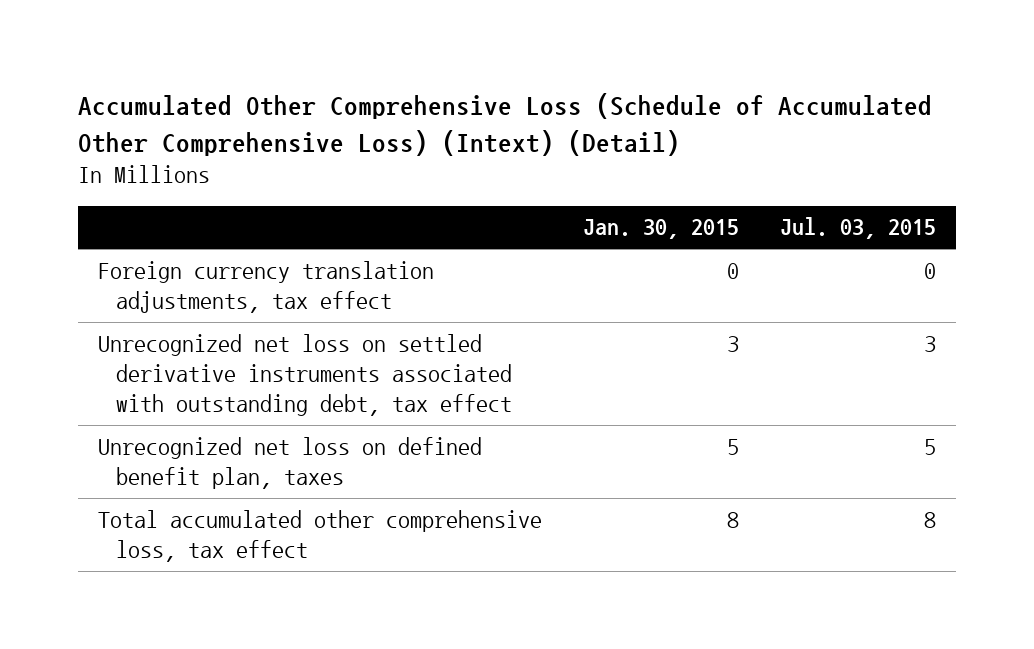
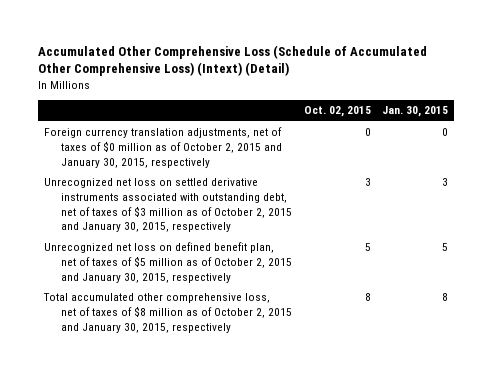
[779,217,936,240] Jul. 03, 2015 -> none
none -> [303,106,371,118] Oct. 02, 2015
[98,260,435,313] Foreign currency translation adjustments, tax effect -> [43,127,283,168] Foreign currency translation adjustments, net of taxes of $0 million as of October 2, 2015 and January 30, 2015, respectively
[98,333,512,416] Unrecognized net loss on settled derivative instruments associated with outstanding debt, tax effect -> [43,178,293,233] Unrecognized net loss on settled derivative instruments associated with outstanding debt, net of taxes of $3 million as of October 2, 2015 and January 30, 2015, respectively
[98,436,483,489] Unrecognized net loss on defined benefit plan, taxes -> [43,242,293,283] Unrecognized net loss on defined benefit plan, net of taxes of $5 million as of October 2, 2015 and January 30, 2015, respectively
[98,509,543,562] Total accumulated other comprehensive loss, tax effect -> [42,293,293,333] Total accumulated other comprehensive loss, net of taxes of $8 million as of October 2, 2015 and January 30, 2015, respectively

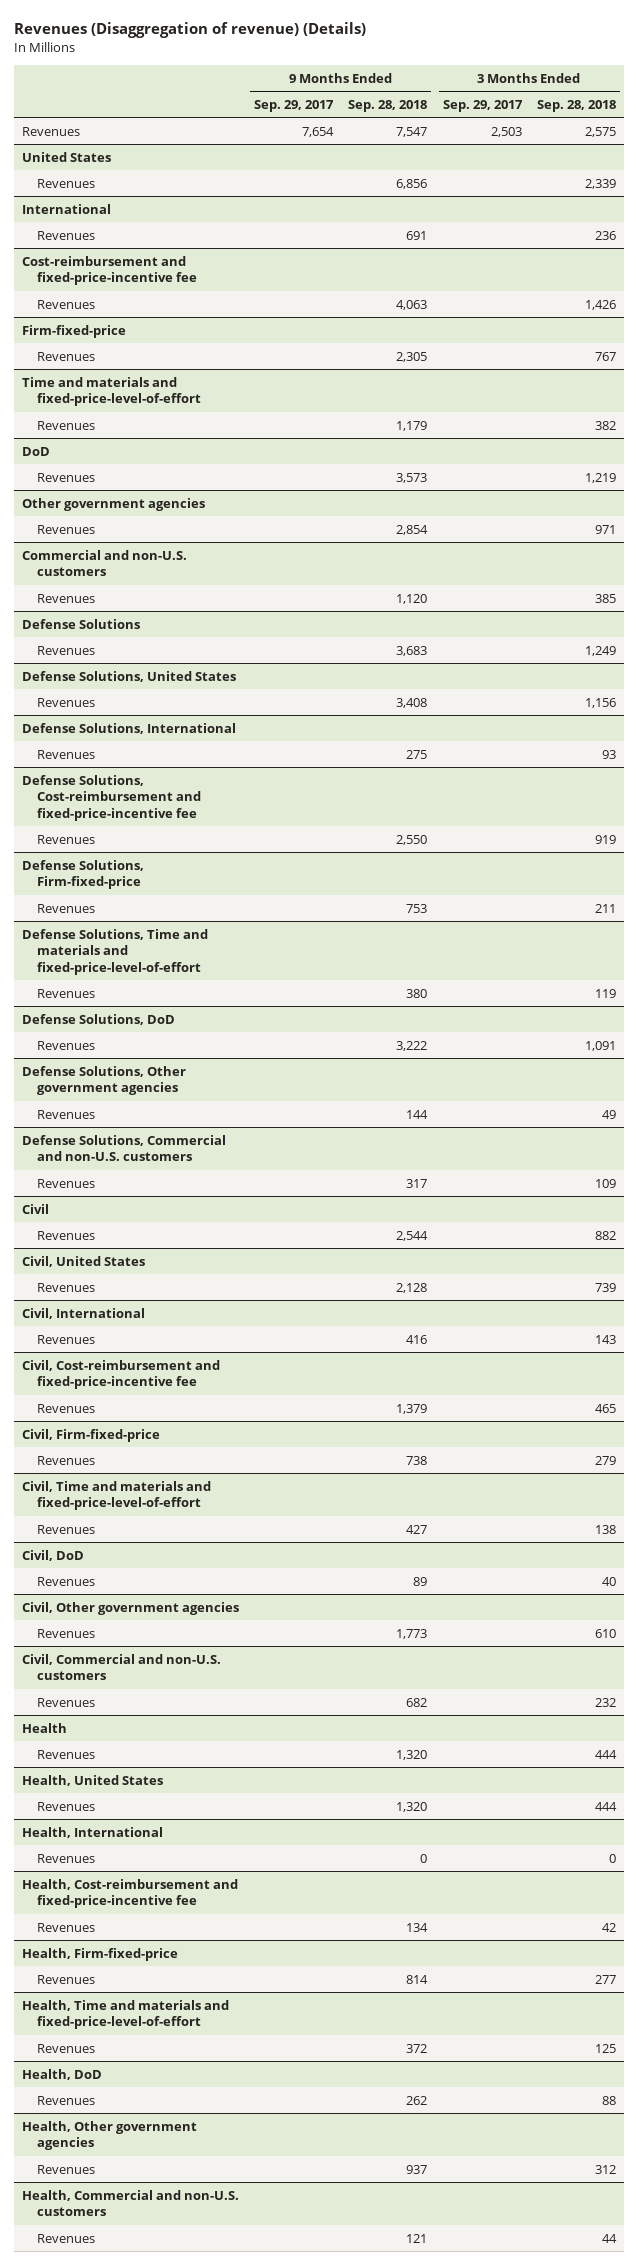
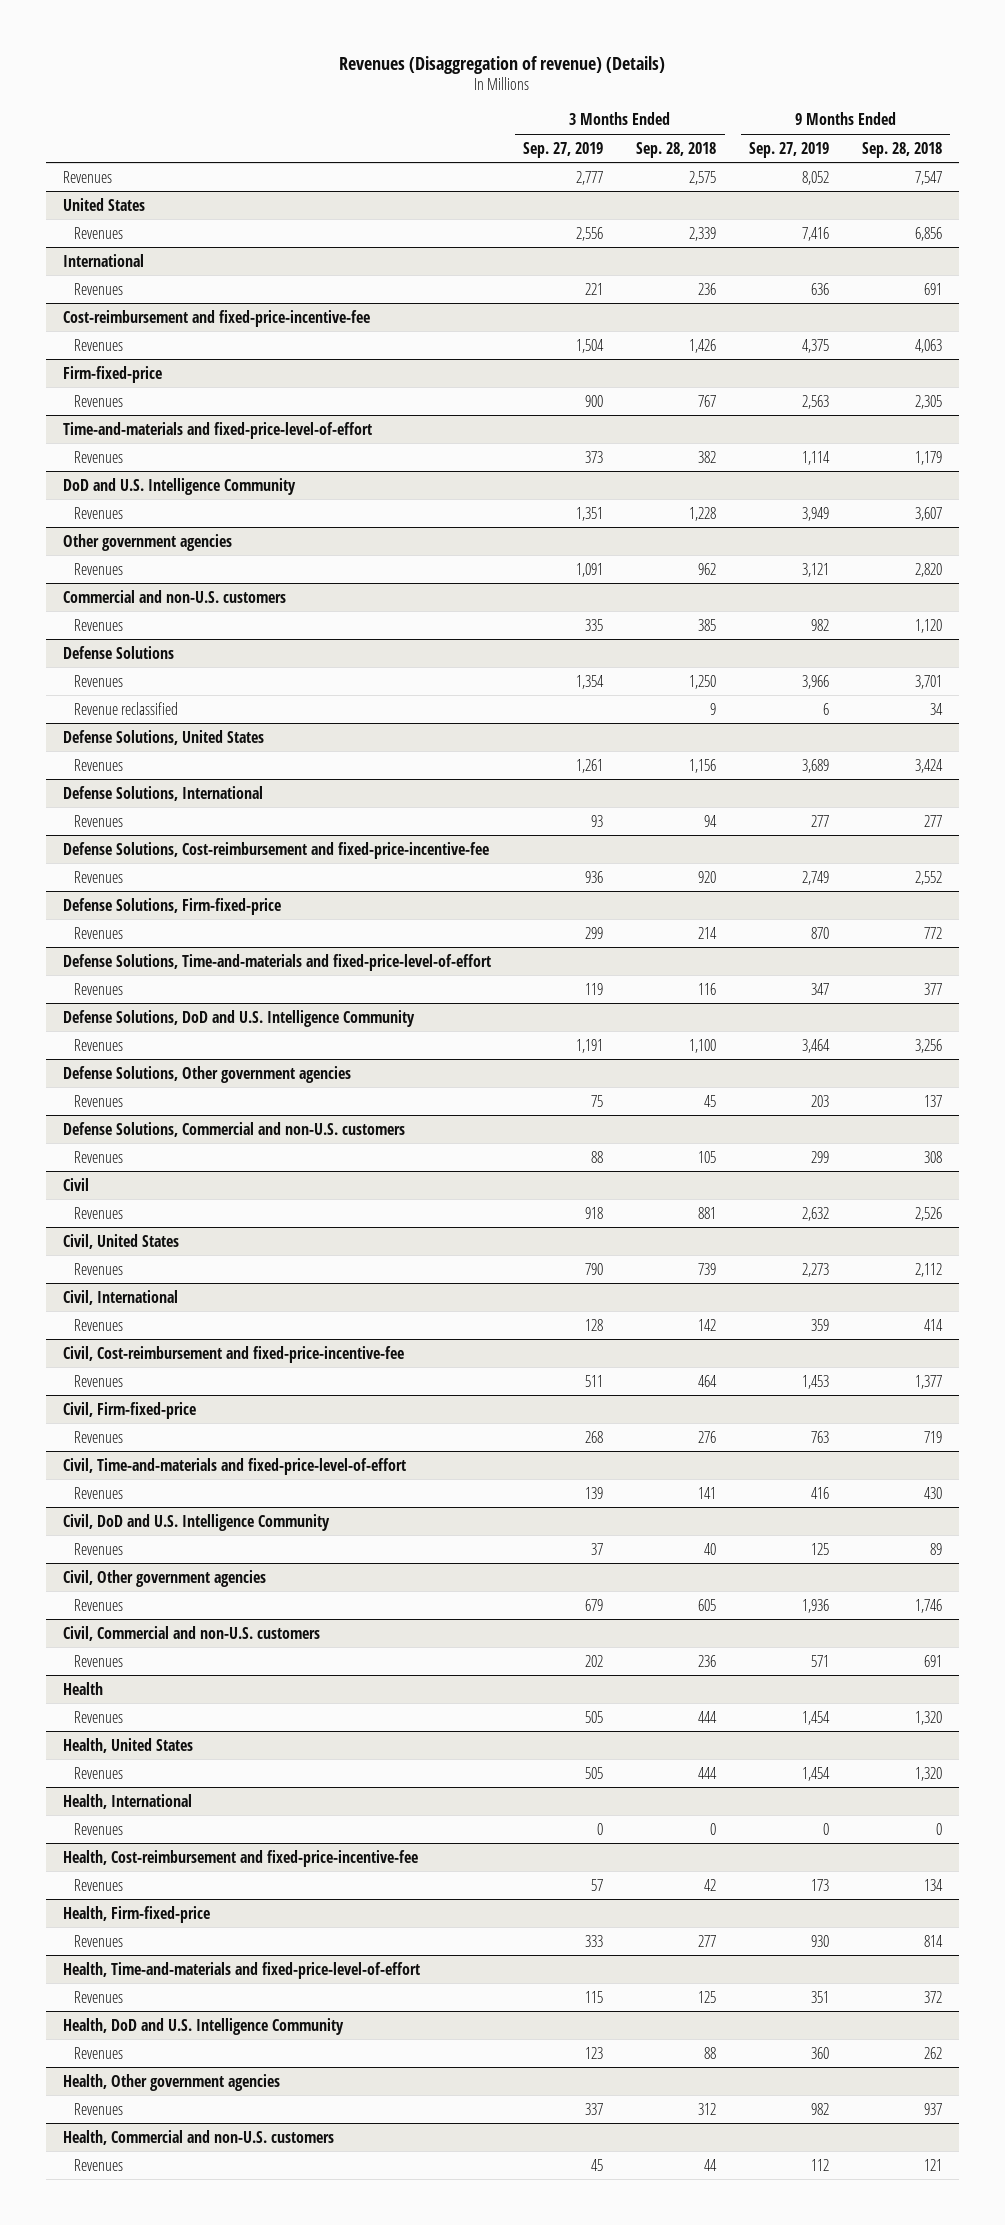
[254,99,335,112] Sep. 29, 2017 -> none
[442,99,523,112] Sep. 29, 2017 -> none
none -> [523,141,604,158] Sep. 27, 2019
none -> [749,141,830,158] Sep. 27, 2019
[21,255,198,286] Cost-reimbursement and fixed-price-incentive fee -> [62,309,370,327] Cost-reimbursement and fixed-price-incentive-fee
[21,376,202,407] Time and materials and fixed-price-level-of-effort -> [62,421,372,439] Time-and-materials and fixed-price-level-of-effort
[21,446,50,456] DoD -> none
none -> [62,477,296,495] DoD and U.S. Intelligence Community
[396,472,428,483] 3,573 -> [915,506,943,521] 3,607
[584,472,616,483] 1,219 -> [689,506,717,521] 1,228
[396,524,429,535] 2,854 -> [915,562,943,577] 2,820
[594,524,616,534] 971 -> [698,562,717,575] 962
[396,645,428,656] 3,683 -> [915,674,943,689] 3,701
[584,645,616,656] 1,249 -> [689,674,717,689] 1,250
none -> [73,701,178,715] Revenue reclassified
[396,697,428,708] 3,408 -> [915,758,944,773] 3,424
[406,749,428,759] 275 -> [924,814,943,827] 277
[601,749,616,759] 93 -> [704,814,718,827] 94
[21,774,202,821] Defense Solutions, Cost-reimbursement and fixed-price-incentive fee -> [62,841,489,859] Defense Solutions, Cost-reimbursement and fixed-price-incentive-fee
[396,834,428,845] 2,550 -> [915,870,943,885] 2,552
[594,834,616,844] 919 -> [698,870,717,883] 920
[21,1013,175,1025] Defense Solutions, DoD -> none
[406,903,428,913] 753 -> [924,926,943,939] 772
[594,903,616,913] 211 -> [698,926,718,939] 214
[21,928,208,975] Defense Solutions, Time and materials and fixed-price-level-of-effort -> [62,953,491,971] Defense Solutions, Time-and-materials and fixed-price-level-of-effort
[406,988,428,998] 380 -> [924,982,943,995] 377
[594,988,616,998] 119 -> [698,982,717,995] 116
none -> [62,1009,415,1027] Defense Solutions, DoD and U.S. Intelligence Community
[396,1040,428,1051] 3,222 -> [915,1038,943,1053] 3,256
[584,1040,616,1051] 1,091 -> [689,1038,717,1053] 1,100
[406,1109,429,1119] 144 -> [924,1094,943,1107] 137
[601,1109,616,1119] 49 -> [704,1094,717,1107] 45
[406,1178,428,1188] 317 -> [924,1150,943,1163] 308
[594,1178,616,1188] 109 -> [698,1150,717,1163] 105
[396,1230,429,1241] 2,544 -> [915,1206,943,1221] 2,526
[594,1230,616,1240] 882 -> [698,1206,717,1219] 881
[396,1282,428,1293] 2,128 -> [915,1262,943,1277] 2,112
[406,1334,428,1344] 416 -> [924,1318,944,1331] 414
[594,1334,616,1344] 143 -> [698,1318,717,1331] 142
[21,1359,220,1390] Civil, Cost-reimbursement and fixed-price-incentive fee -> [62,1345,404,1363] Civil, Cost-reimbursement and fixed-price-incentive-fee
[396,1403,428,1414] 1,379 -> [915,1374,943,1389] 1,377
[594,1403,616,1413] 465 -> [698,1374,718,1387] 464
[21,1549,84,1561] Civil, DoD -> none
[406,1455,428,1465] 738 -> [924,1430,943,1443] 719
[594,1455,616,1465] 279 -> [698,1430,717,1443] 276
[21,1480,211,1511] Civil, Time and materials and fixed-price-level-of-effort -> [62,1457,406,1475] Civil, Time-and-materials and fixed-price-level-of-effort
[406,1524,428,1534] 427 -> [924,1486,943,1499] 430
[594,1524,616,1534] 138 -> [698,1486,717,1499] 141
none -> [62,1513,330,1531] Civil, DoD and U.S. Intelligence Community
[396,1628,428,1639] 1,773 -> [915,1598,943,1613] 1,746
[594,1628,616,1638] 610 -> [698,1598,717,1611] 605
[406,1697,428,1707] 682 -> [924,1654,943,1667] 691
[594,1697,616,1707] 232 -> [698,1654,717,1667] 236
[21,1878,238,1909] Health, Cost-reimbursement and fixed-price-incentive fee -> [62,1849,418,1867] Health, Cost-reimbursement and fixed-price-incentive-fee
[21,1999,229,2030] Health, Time and materials and fixed-price-level-of-effort -> [62,1961,420,1979] Health, Time-and-materials and fixed-price-level-of-effort
[21,2068,102,2080] Health, DoD -> none
none -> [62,2017,344,2035] Health, DoD and U.S. Intelligence Community

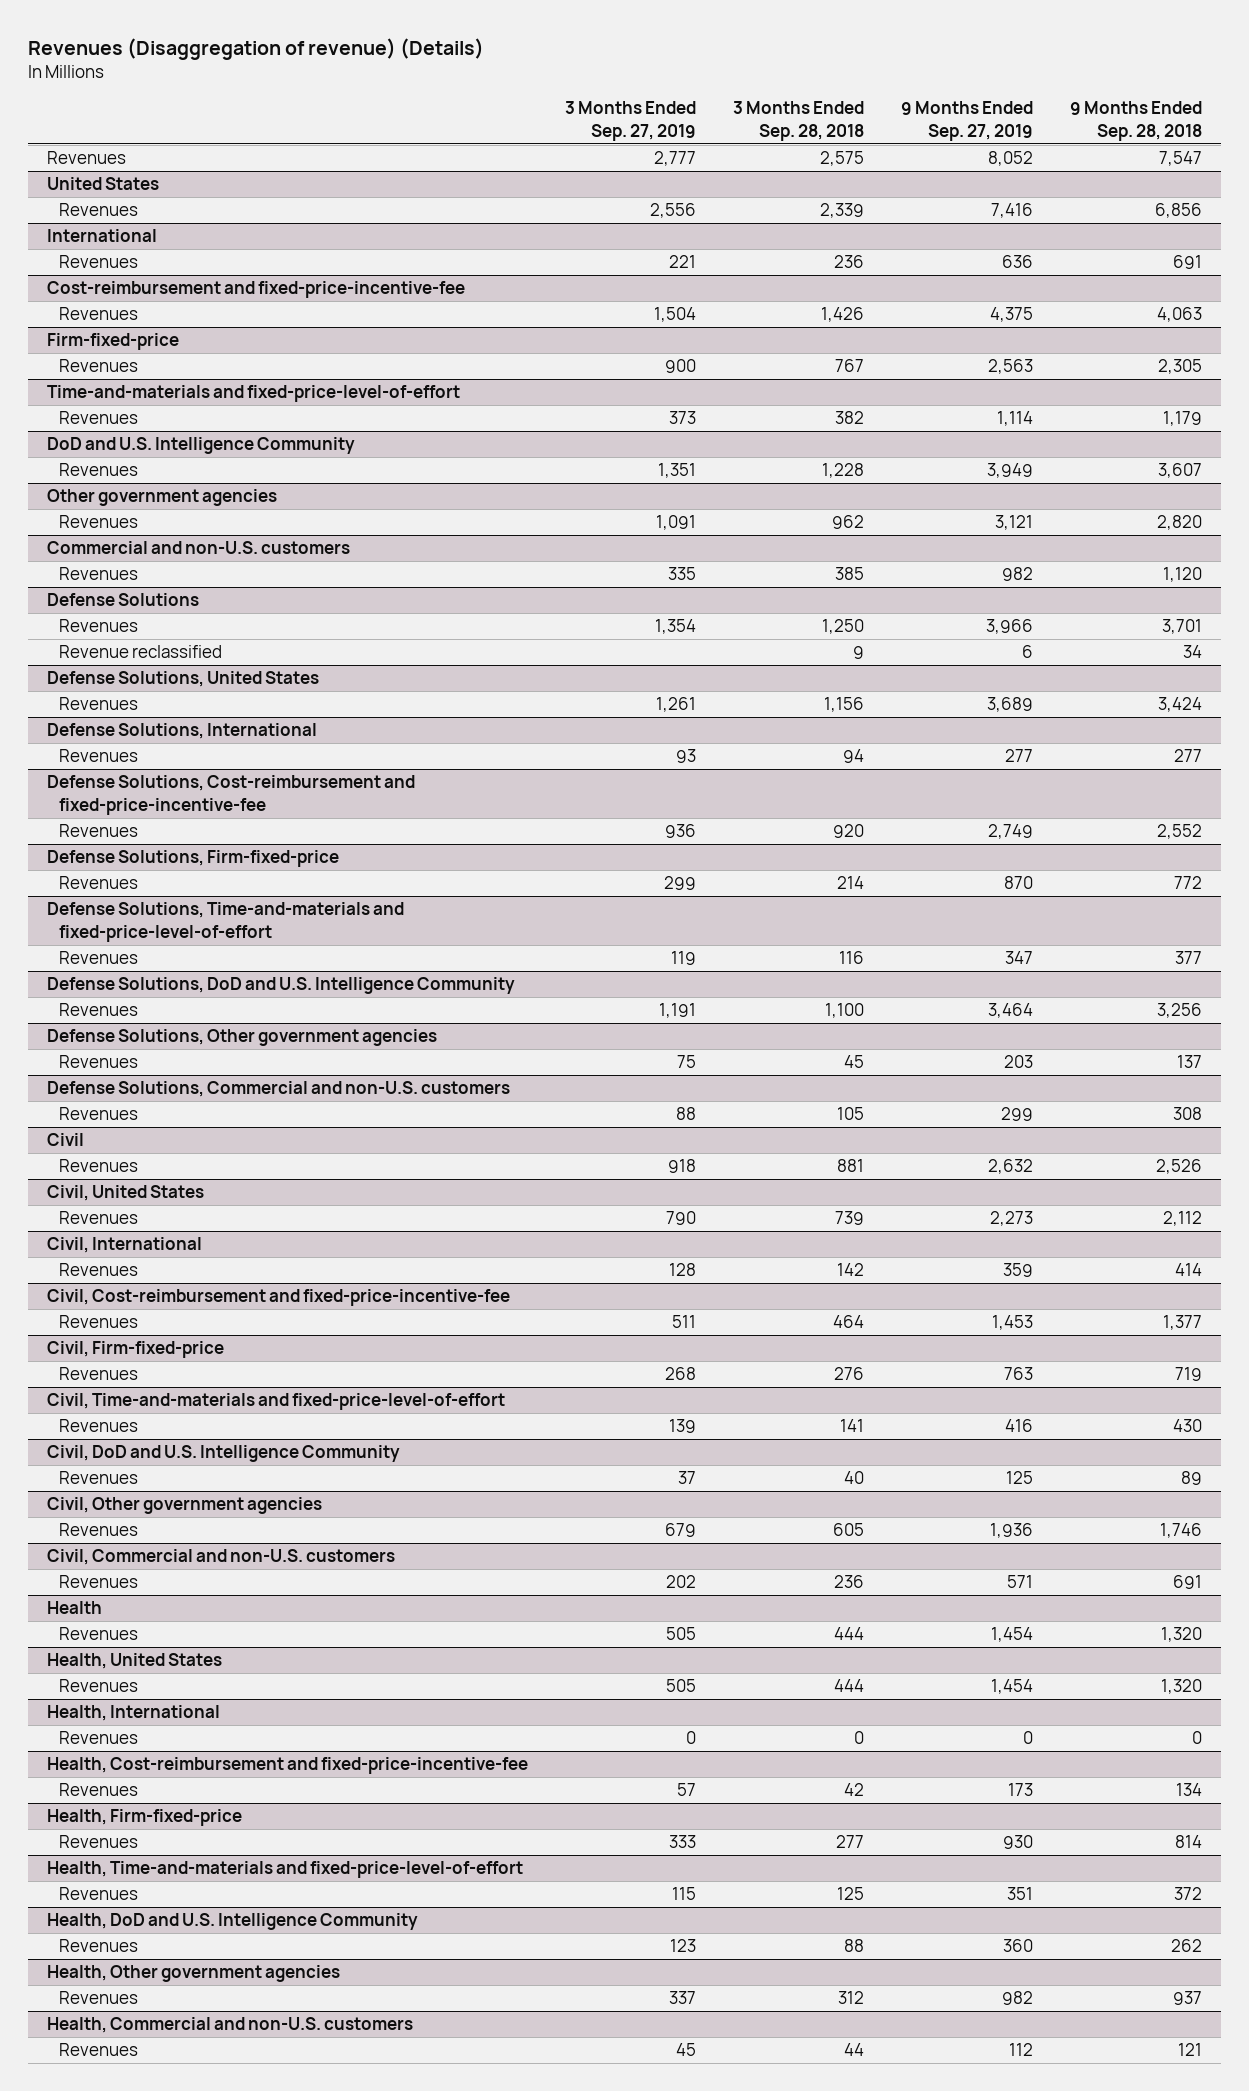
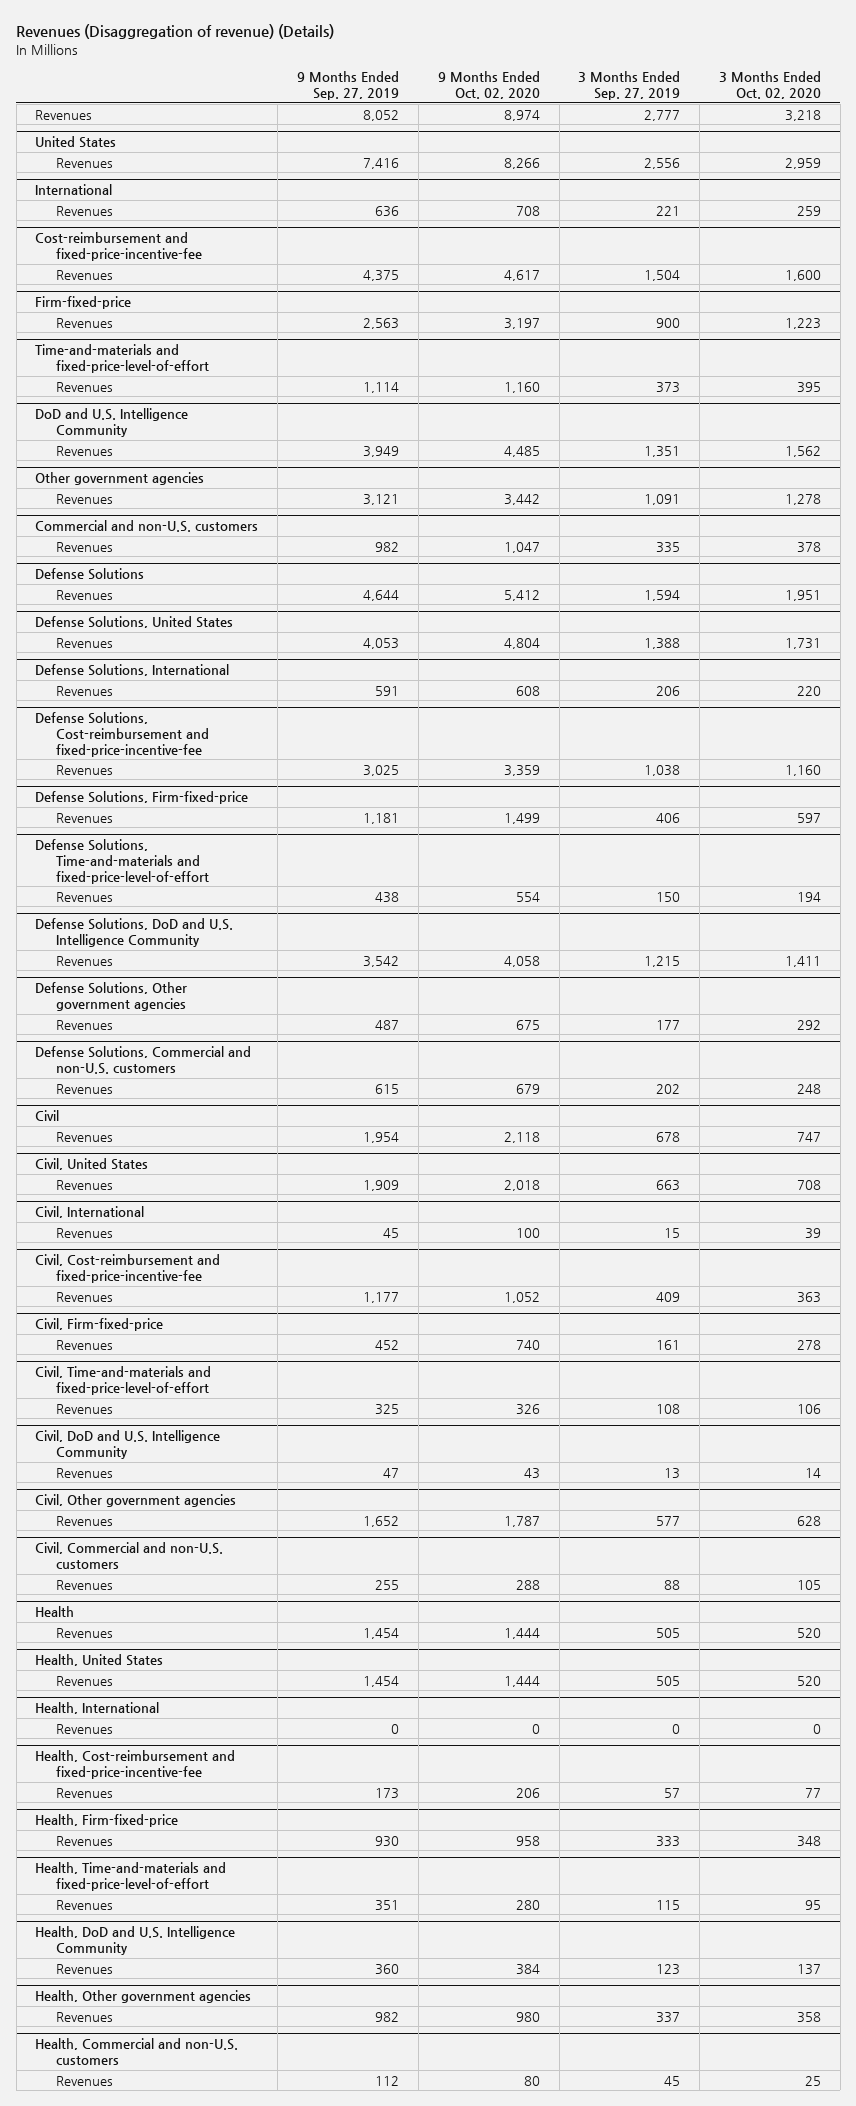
[733,101,865,141] 3 Months Ended Sep. 28, 2018 -> none
[1070,101,1203,141] 9 Months Ended Sep. 28, 2018 -> none
none -> [437,71,540,100] 9 Months Ended Oct. 02, 2020
none -> [719,71,822,100] 3 Months Ended Oct. 02, 2020
[58,645,222,659] Revenue reclassified -> none
[654,619,696,635] 1,354 -> [644,589,681,601] 1,594
[986,619,1034,635] 3,966 -> [363,589,400,601] 4,644
[655,697,696,713] 1,261 -> [644,637,681,649] 1,388
[987,697,1034,713] 3,689 -> [363,637,400,649] 4,053
[675,749,696,764] 93 -> [656,685,681,696] 206
[1005,749,1034,763] 277 -> [375,685,400,696] 591
[664,824,696,839] 936 -> [644,764,681,776] 1,038
[988,824,1034,840] 2,749 -> [363,764,400,776] 3,025
[663,876,696,891] 299 -> [656,812,681,823] 406
[1004,876,1034,890] 870 -> [363,812,400,824] 1,181
[670,951,696,966] 119 -> [656,891,681,902] 150
[1005,951,1034,965] 347 -> [375,891,400,903] 438
[658,1003,696,1019] 1,191 -> [644,955,681,967] 1,215
[988,1003,1034,1019] 3,464 -> [363,955,400,967] 3,542
[676,1055,696,1069] 75 -> [656,1019,681,1030] 177
[1004,1055,1034,1069] 203 -> [375,1019,400,1030] 487
[675,1107,696,1121] 88 -> [656,1083,681,1094] 202
[1001,1107,1034,1122] 299 -> [375,1083,400,1094] 615
[667,1159,696,1174] 918 -> [656,1131,681,1142] 678
[988,1159,1034,1175] 2,632 -> [363,1131,400,1143] 1,954
[665,1211,696,1226] 790 -> [656,1179,681,1191] 663
[990,1211,1034,1227] 2,273 -> [363,1179,400,1191] 1,909
[668,1263,696,1277] 128 -> [664,1227,681,1238] 15
[1003,1263,1034,1278] 359 -> [383,1227,400,1238] 45
[671,1315,696,1329] 511 -> [656,1291,681,1302] 409
[992,1315,1034,1331] 1,453 -> [363,1291,400,1303] 1,177
[664,1367,696,1381] 268 -> [656,1339,681,1350] 161
[1004,1367,1034,1381] 763 -> [375,1339,400,1350] 452
[668,1419,696,1434] 139 -> [656,1403,681,1414] 108
[1005,1419,1034,1433] 416 -> [375,1403,400,1415] 325
[677,1471,696,1485] 37 -> [664,1467,681,1479] 13
[1006,1471,1034,1485] 125 -> [383,1467,400,1478] 47
[664,1523,696,1538] 679 -> [656,1515,681,1526] 577
[990,1523,1034,1539] 1,936 -> [363,1515,400,1527] 1,652
[665,1575,696,1589] 202 -> [664,1579,681,1590] 88
[1007,1575,1034,1589] 571 -> [375,1579,400,1590] 255

